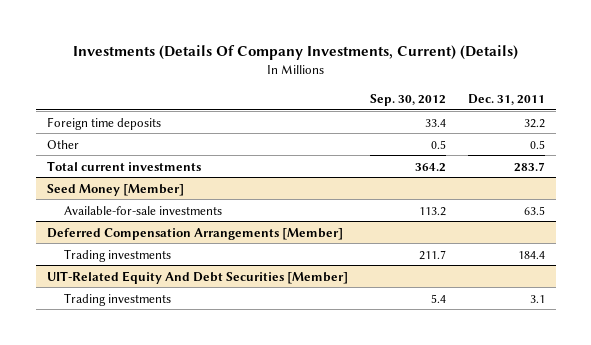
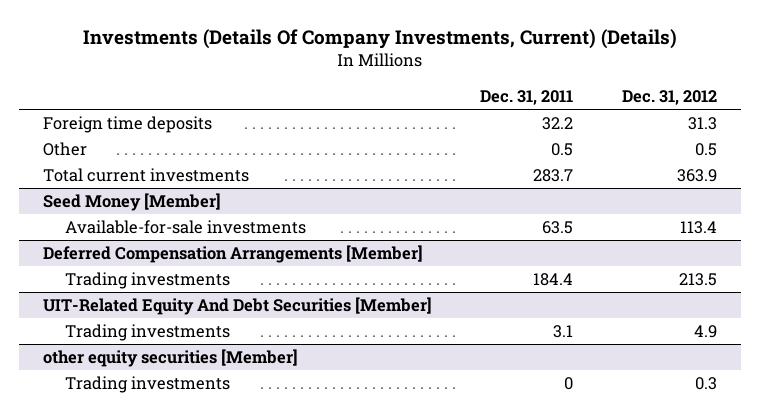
[369,93,446,106] Sep. 30, 2012 -> none
none -> [621,89,717,105] Dec. 31, 2012
none -> [42,349,298,368] other equity securities [Member]
none -> [64,376,230,394] Trading investments

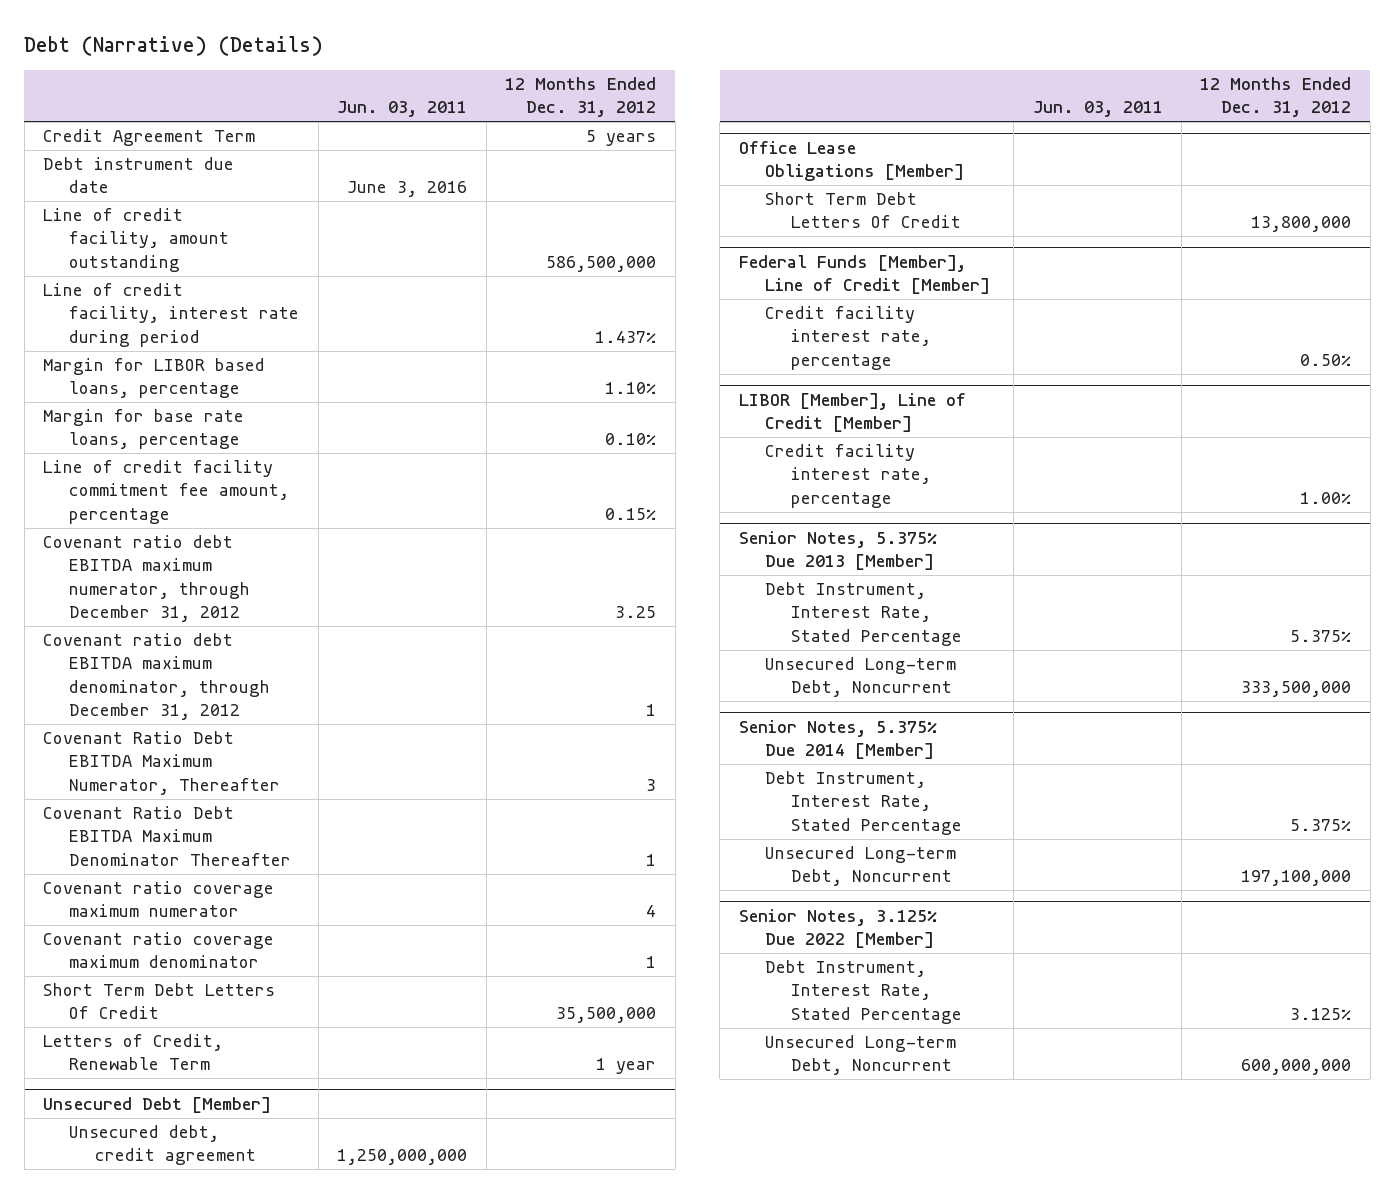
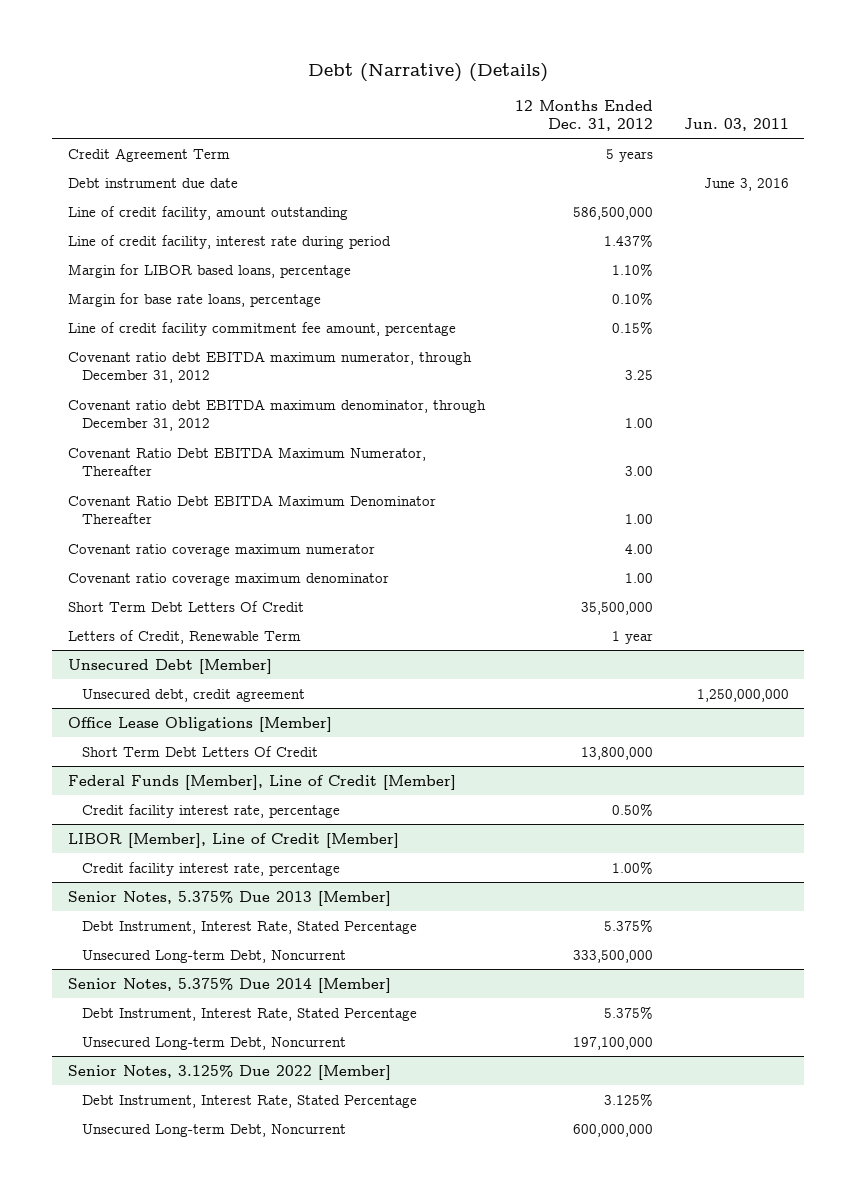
[646,703,657,716] 1 -> [625,418,654,429] 1.00
[646,778,657,791] 3 -> [625,466,654,477] 3.00
[646,853,657,866] 1 -> [625,514,654,525] 1.00
[646,905,657,918] 4 -> [625,543,654,554] 4.00
[646,956,657,969] 1 -> [625,572,654,583] 1.00

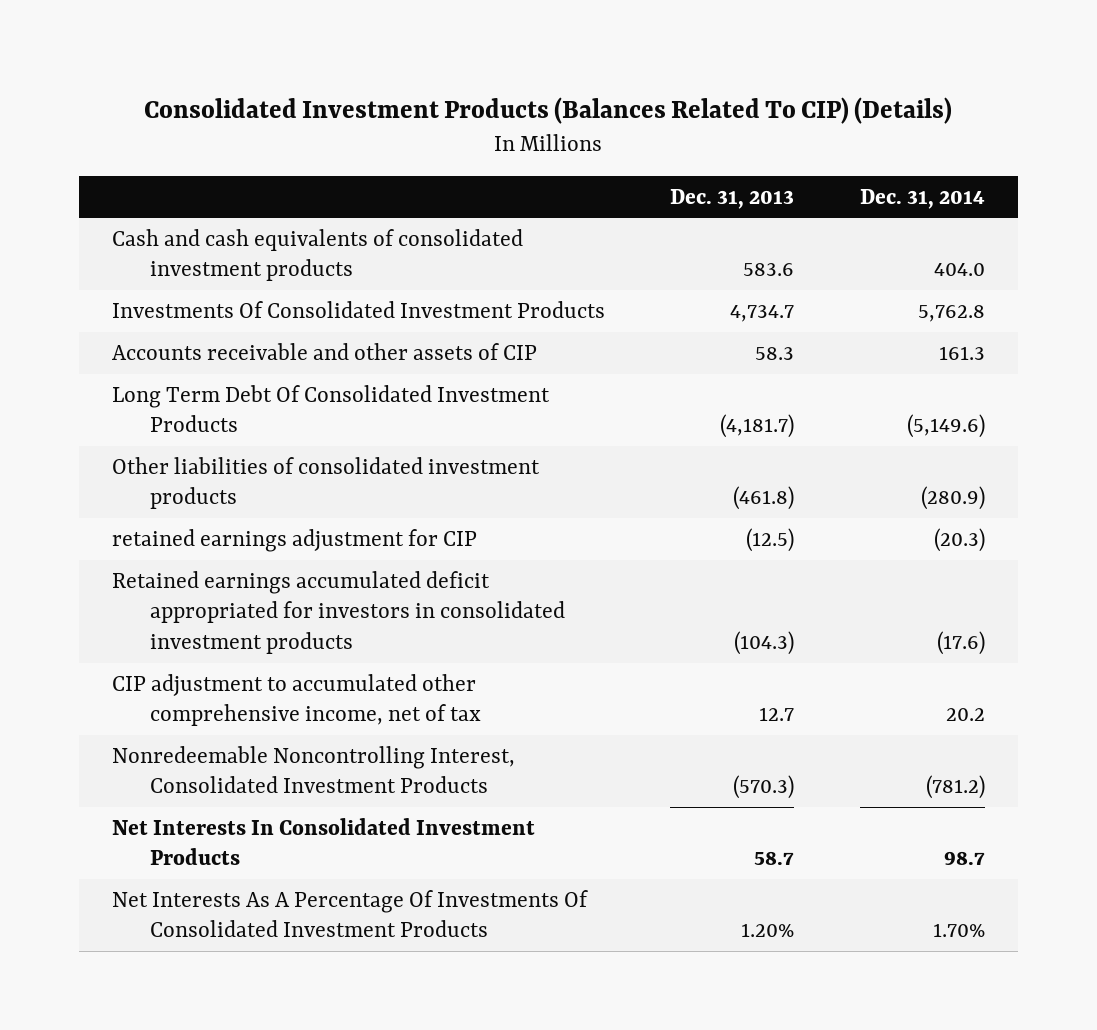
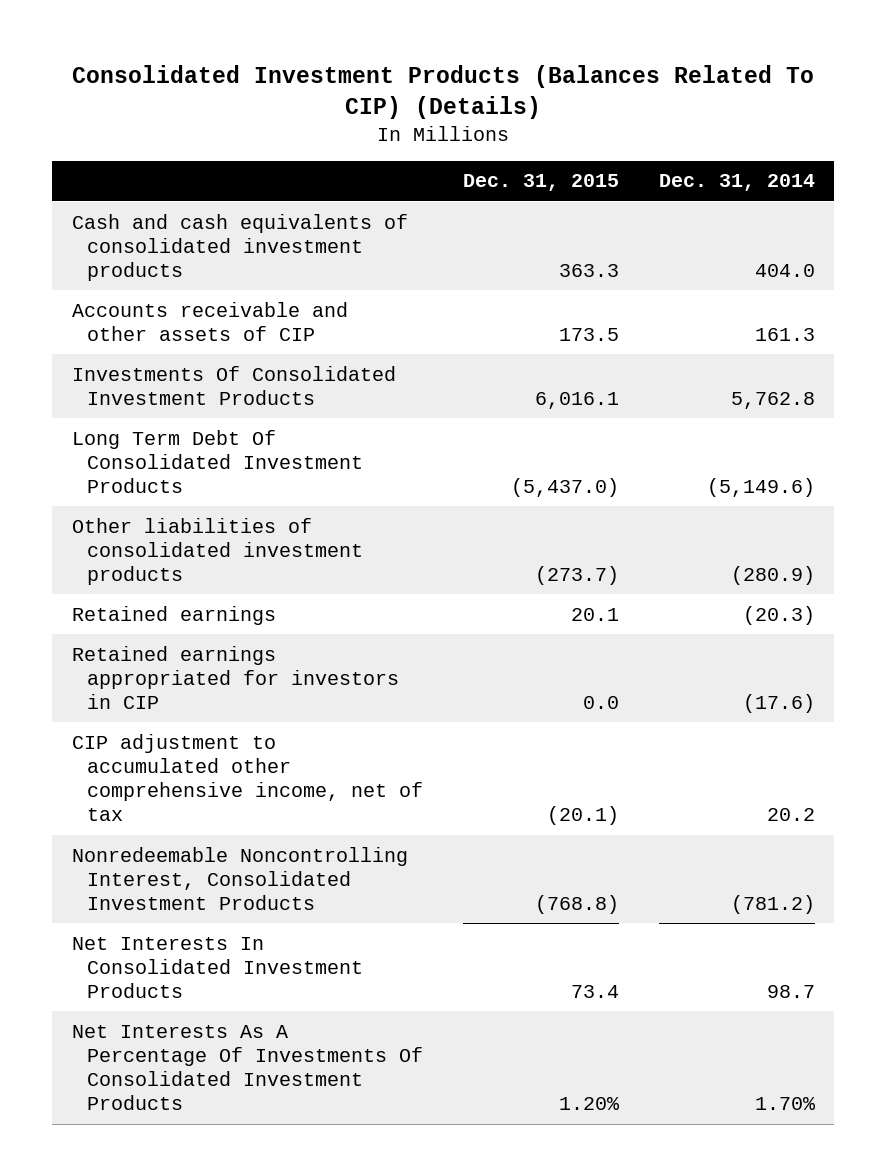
[670,188,795,209] Dec. 31, 2013 -> none
none -> [462,174,619,192] Dec. 31, 2015
[111,300,605,318] Investments Of Consolidated Investment Products -> [71,365,396,405] Investments Of Consolidated Investment Products
[111,528,477,552] retained earnings adjustment for CIP -> [71,605,276,625] Retained earnings
[111,570,565,654] Retained earnings accumulated deficit appropriated for investors in consolidated investment products -> [71,645,400,710] Retained earnings appropriated for investors in CIP

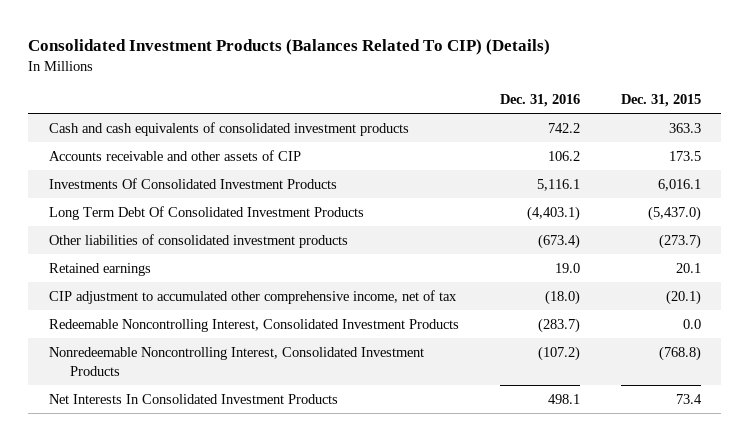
[658,174,815,192] Dec. 31, 2014 -> none
none -> [499,94,580,108] Dec. 31, 2016
[71,645,400,710] Retained earnings appropriated for investors in CIP -> none
none -> [48,318,459,332] Redeemable Noncontrolling Interest, Consolidated Investment Products
[71,1024,424,1111] Net Interests As A Percentage Of Investments Of Consolidated Investment Products -> none

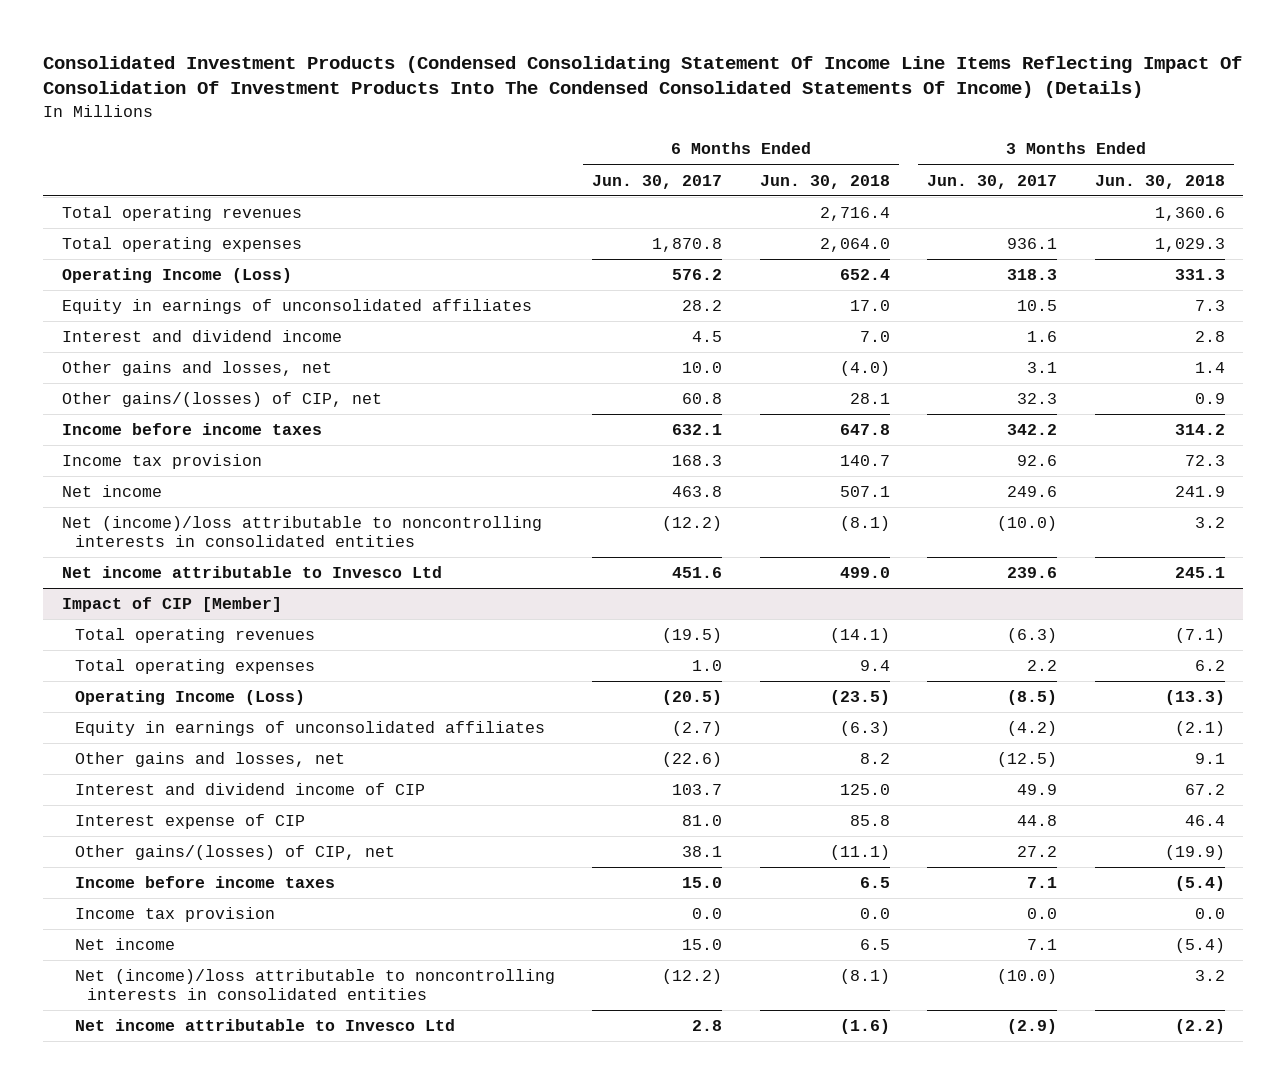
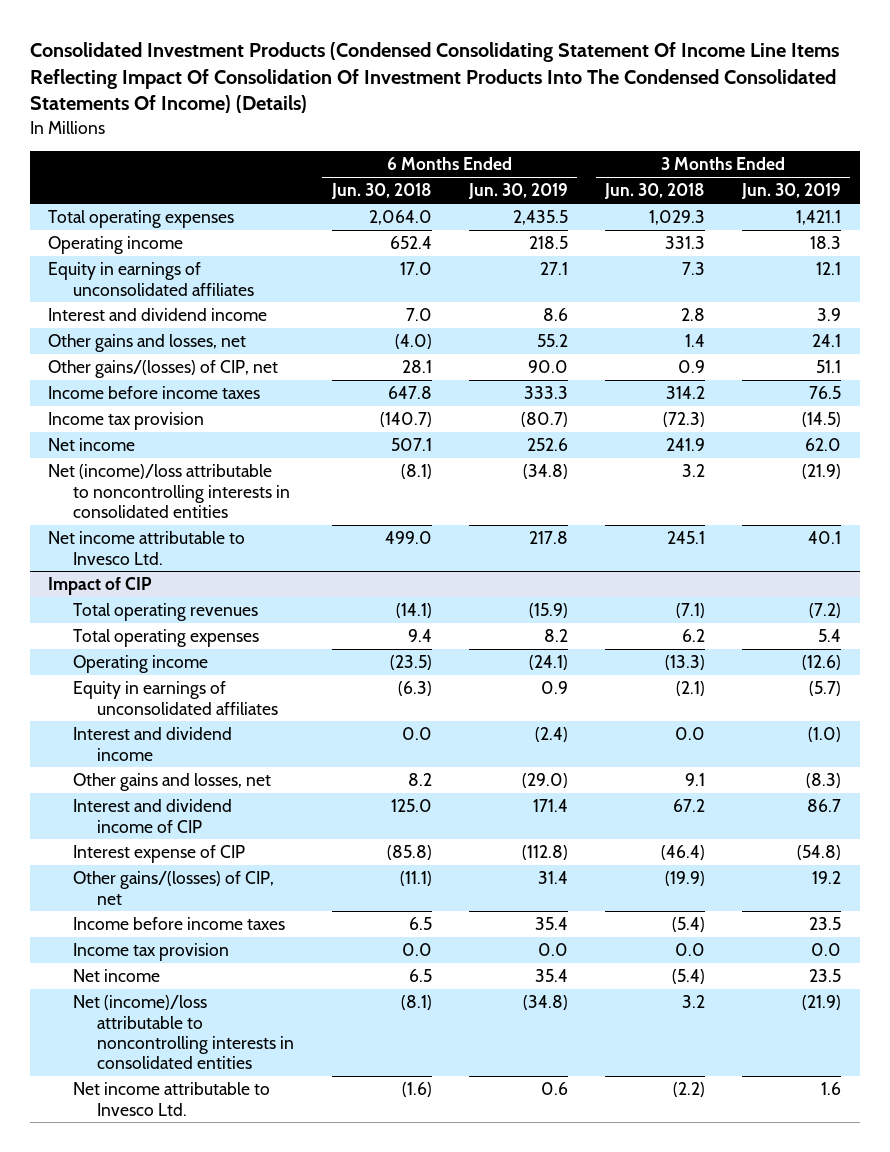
[592,174,723,189] Jun. 30, 2017 -> none
[927,174,1058,189] Jun. 30, 2017 -> none
none -> [467,183,568,200] Jun. 30, 2019
none -> [741,183,842,200] Jun. 30, 2019
[61,206,302,222] Total operating revenues -> none
[61,268,292,284] Operating Income (Loss) -> [48,236,184,255] Operating income
[839,455,890,467] 140.7 -> [379,412,432,428] (140.7)
[1184,455,1225,467] 72.3 -> [662,412,705,428] (72.3)
[61,566,442,579] Net income attributable to Invesco Ltd -> [48,531,246,565] Net income attributable to Invesco Ltd.
[61,597,282,613] Impact of CIP [Member] -> [48,577,153,596] Impact of CIP
[74,690,305,706] Operating Income (Loss) -> [72,655,208,674] Operating income
none -> [72,727,232,761] Interest and dividend income
[849,815,890,827] 85.8 -> [386,845,432,861] (85.8)
[1184,815,1225,827] 46.4 -> [660,845,705,861] (46.4)
[74,1019,455,1032] Net income attributable to Invesco Ltd -> [72,1082,270,1116] Net income attributable to Invesco Ltd.

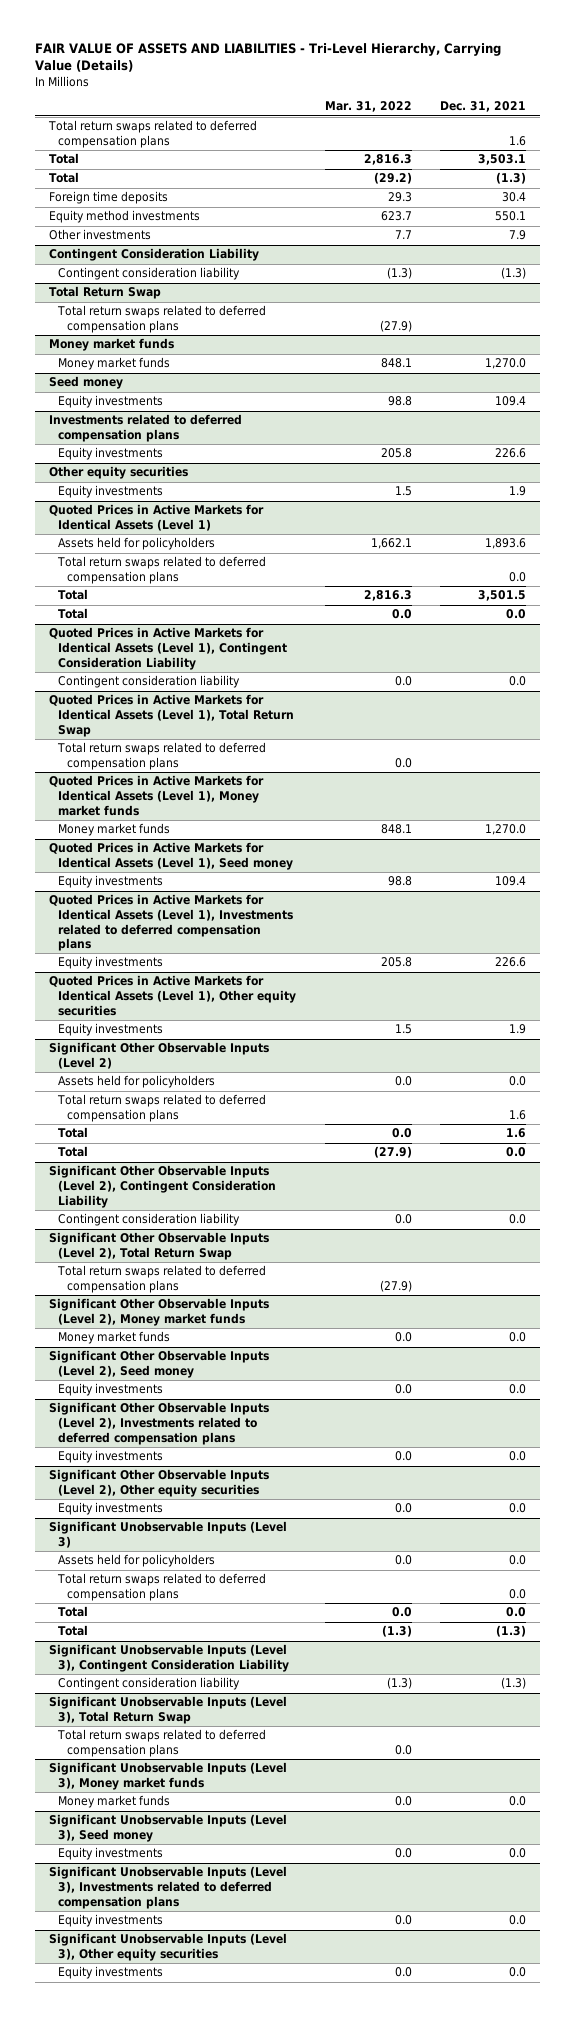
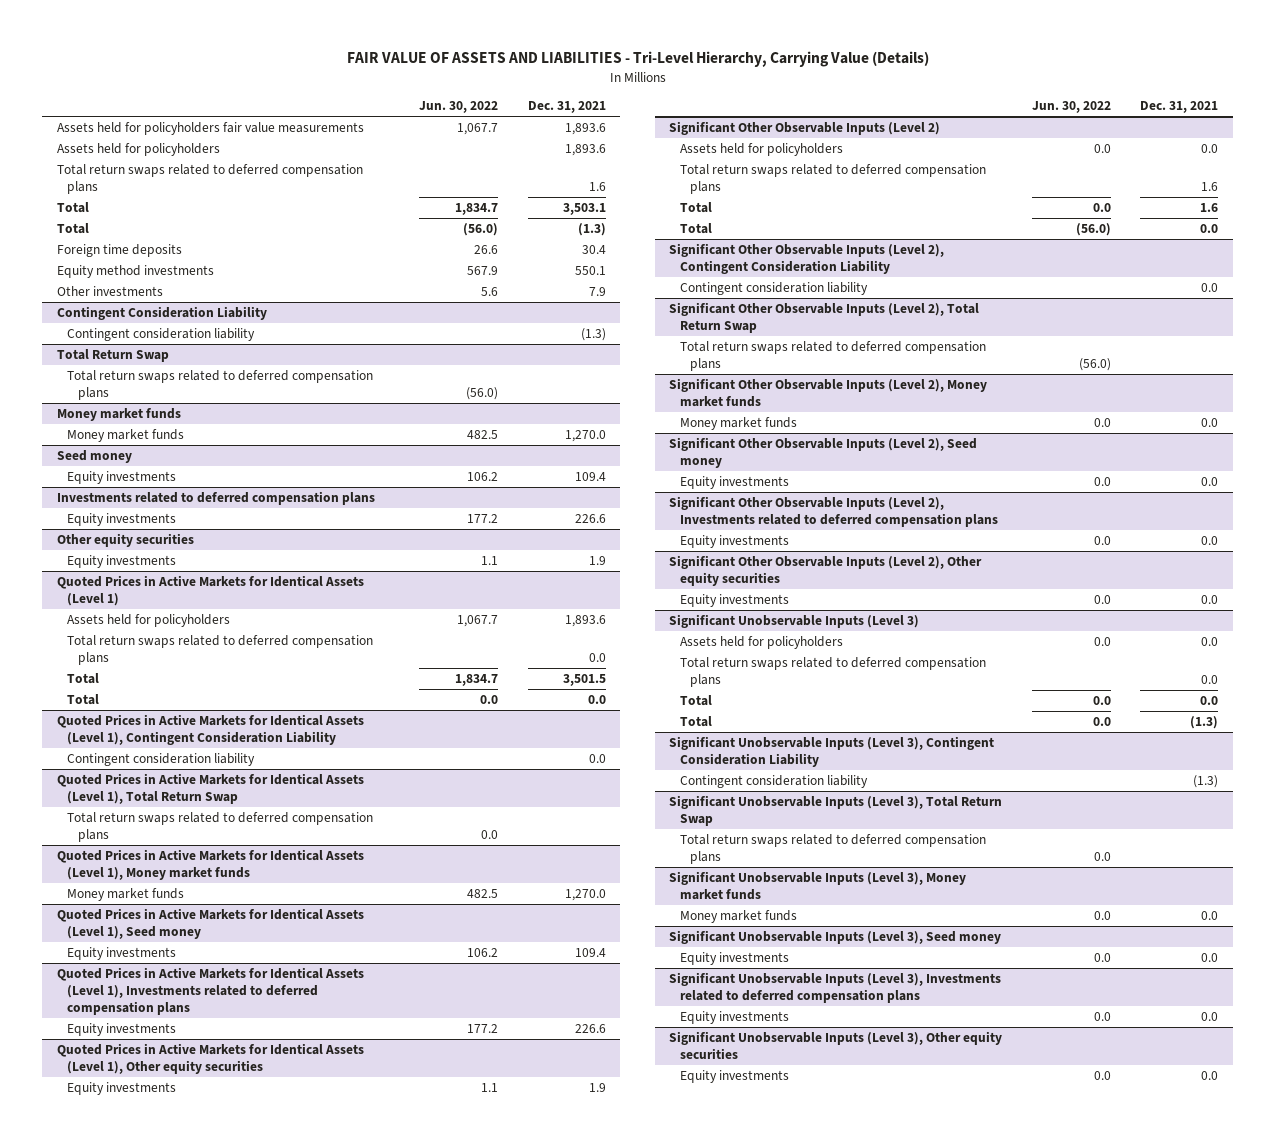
[324,101,412,113] Mar. 31, 2022 -> none
none -> [419,101,499,114] Jun. 30, 2022
none -> [56,121,364,135] Assets held for policyholders fair value measurements
none -> [56,142,220,156] Assets held for policyholders

